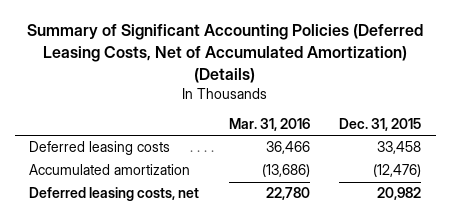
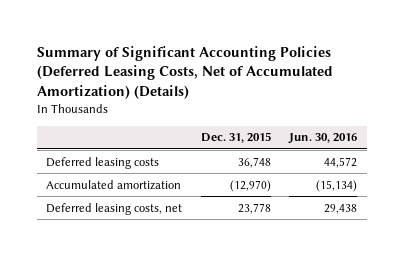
[228,118,310,132] Mar. 31, 2016 -> none
none -> [288,133,358,145] Jun. 30, 2016
[377,141,422,155] 33,458 -> [237,156,271,168] 36,748
[373,164,422,178] (12,476) -> [229,179,271,192] (12,970)
[377,187,422,201] 20,982 -> [237,202,271,214] 23,778

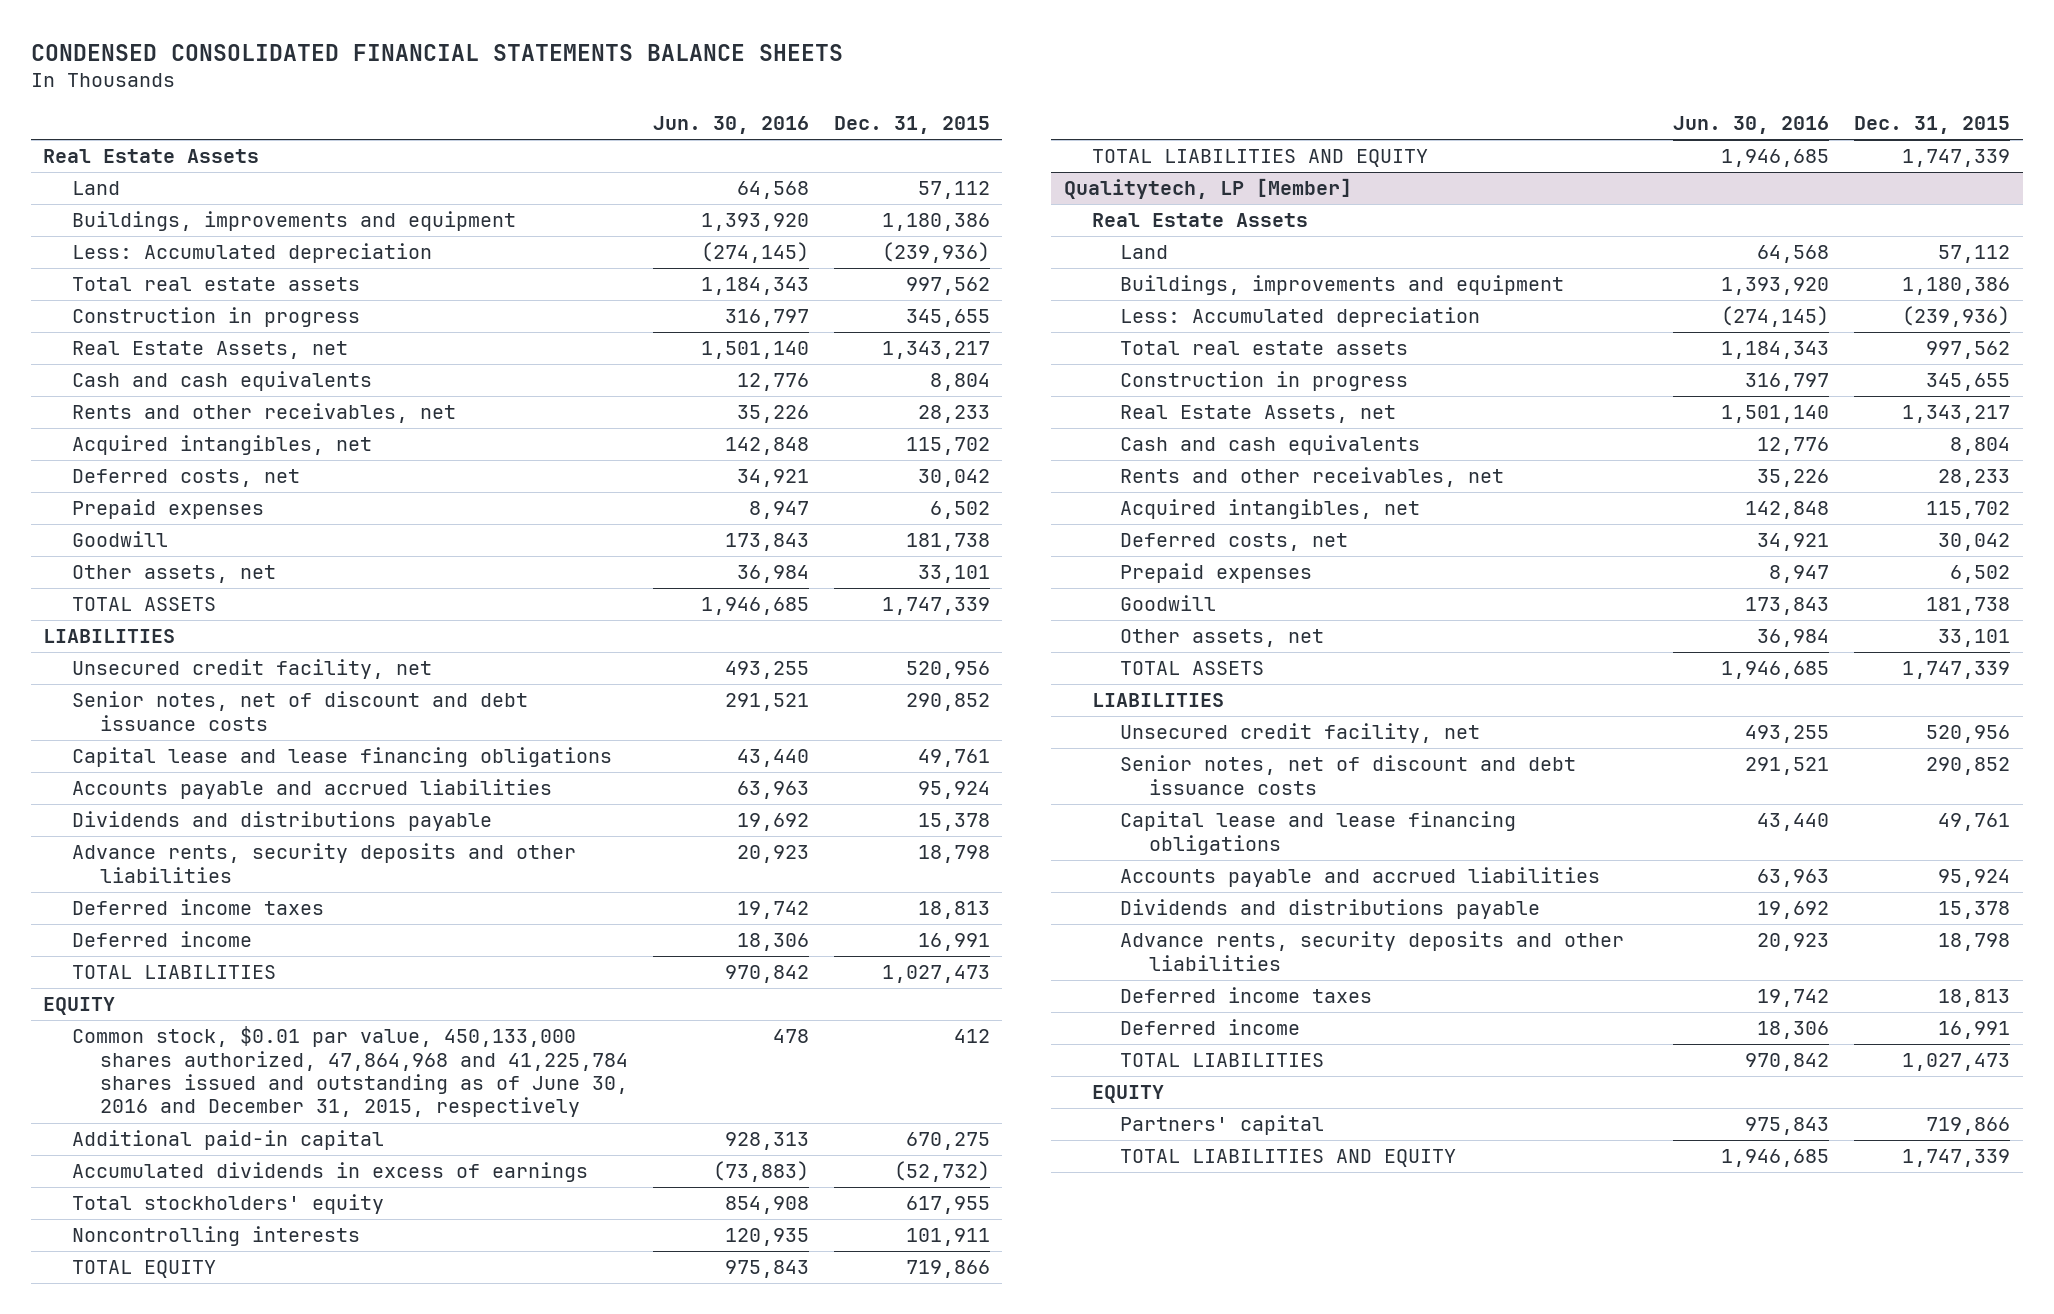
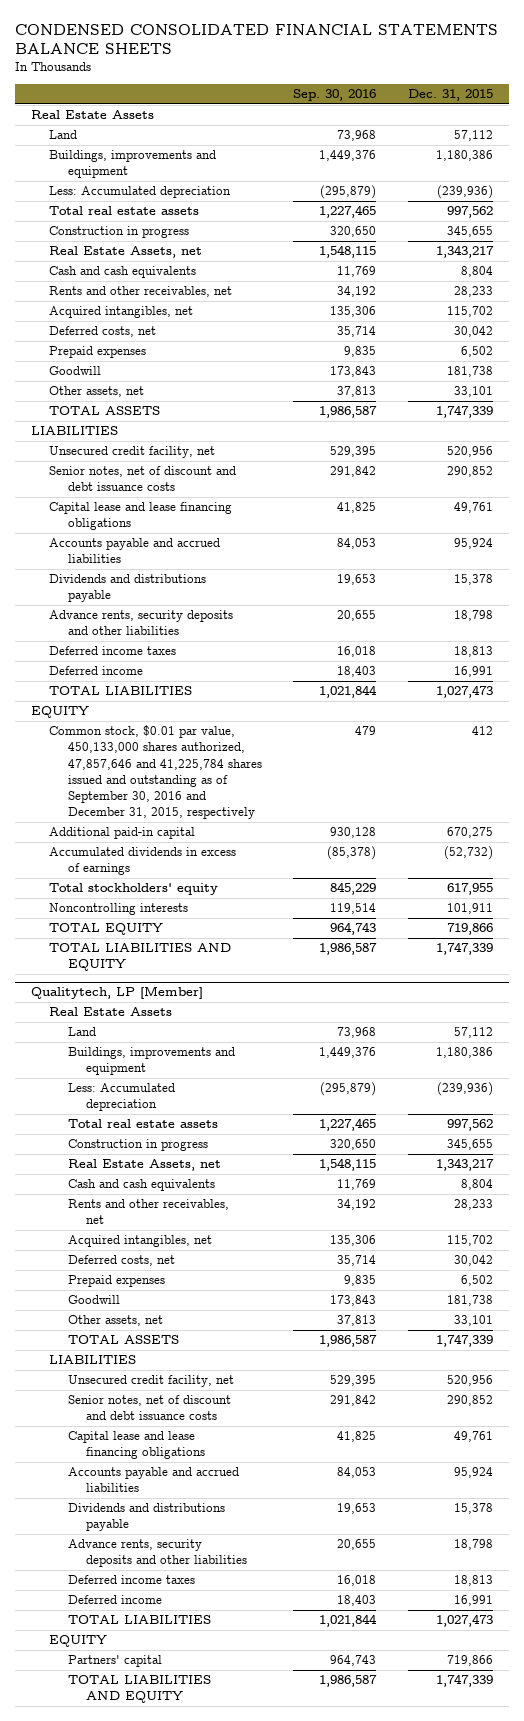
[653,116,810,135] Jun. 30, 2016 -> none
none -> [293,89,377,102] Sep. 30, 2016
[71,1026,629,1118] Common stock, $0.01 par value, 450,133,000 shares authorized, 47,864,968 and 41,225,784 shares issued and outstanding as of June 30, 2016 and December 31, 2015, respectively -> [49,725,262,819] Common stock, $0.01 par value, 450,133,000 shares authorized, 47,857,646 and 41,225,784 shares issued and outstanding as of September 30, 2016 and December 31, 2015, respectively

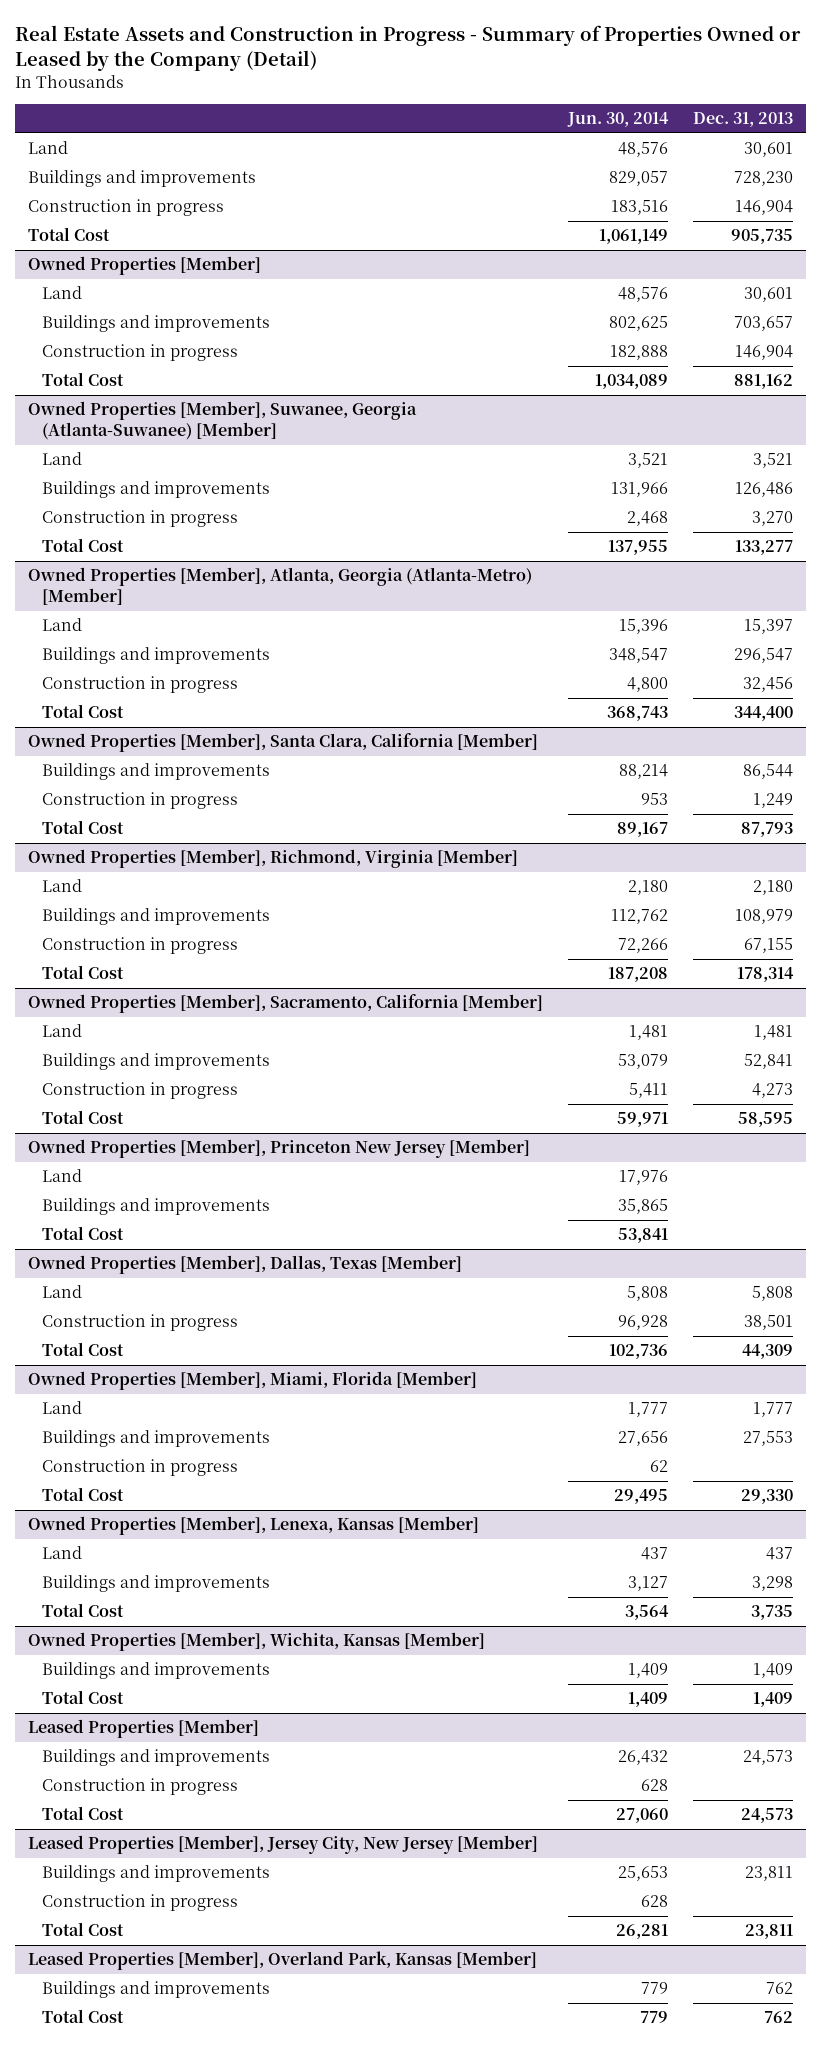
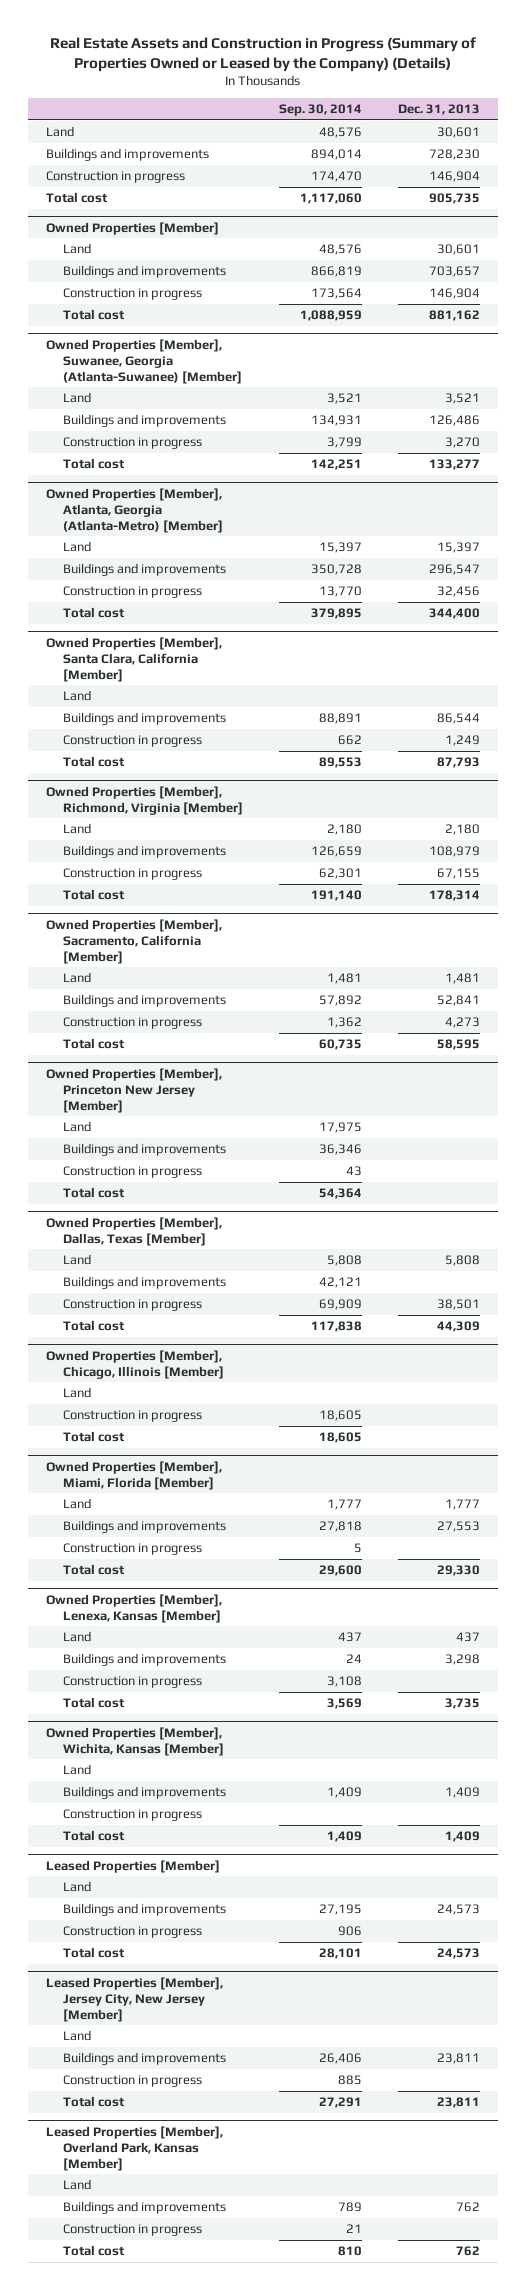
[15,24,802,71] Real Estate Assets and Construction in Progress - Summary of Properties Owned or Leased by the Company (Detail) -> [49,36,476,72] Real Estate Assets and Construction in Progress (Summary of Properties Owned or Leased by the Company) (Details)
[566,112,669,128] Jun. 30, 2014 -> none
none -> [278,104,362,117] Sep. 30, 2014
[27,227,110,242] Total Cost -> [46,191,109,203] Total cost
[42,372,125,387] Total Cost -> [62,308,125,320] Total cost
[42,538,125,553] Total Cost -> [62,457,125,469] Total cost
[42,704,125,719] Total Cost -> [62,606,125,618] Total cost
none -> [62,689,91,701] Land
[42,820,125,835] Total Cost -> [62,755,125,767] Total cost
[42,965,125,980] Total Cost -> [62,888,125,900] Total cost
[42,1110,125,1125] Total Cost -> [62,1037,125,1049] Total cost
none -> [62,1165,202,1178] Construction in progress
[42,1226,125,1241] Total Cost -> [62,1186,125,1198] Total cost
none -> [62,1275,226,1289] Buildings and improvements
[42,1342,125,1357] Total Cost -> [62,1319,125,1331] Total cost
none -> [46,1349,224,1379] Owned Properties [Member], Chicago, Illinois [Member]
none -> [62,1386,91,1398] Land
none -> [62,1409,202,1422] Construction in progress
none -> [62,1430,125,1442] Total cost
[42,1487,125,1502] Total Cost -> [62,1563,125,1575] Total cost
none -> [62,1675,202,1688] Construction in progress
[42,1603,125,1618] Total Cost -> [62,1696,125,1708] Total cost
none -> [62,1763,91,1775] Land
none -> [62,1808,202,1821] Construction in progress
[42,1690,125,1705] Total Cost -> [62,1829,125,1841] Total cost
none -> [62,1880,91,1892] Land
[42,1806,125,1821] Total Cost -> [62,1946,125,1958] Total cost
none -> [62,2029,91,2041] Land
[42,1922,125,1937] Total Cost -> [62,2095,125,2107] Total cost
none -> [62,2178,91,2190] Land
none -> [62,2223,202,2236] Construction in progress
[42,2009,125,2024] Total Cost -> [62,2244,125,2256] Total cost

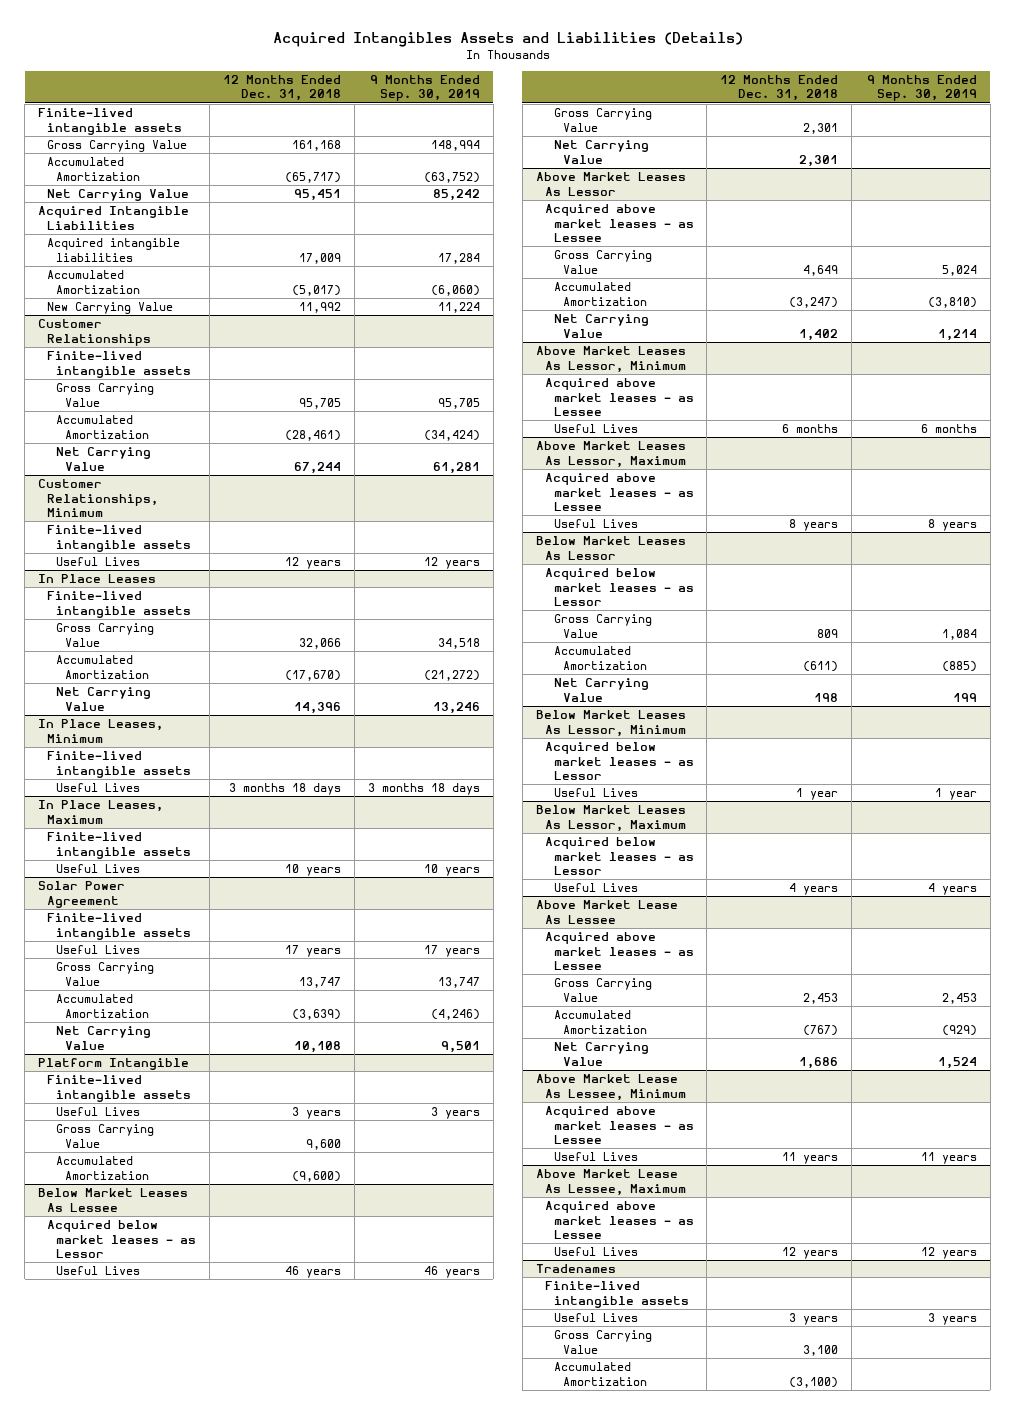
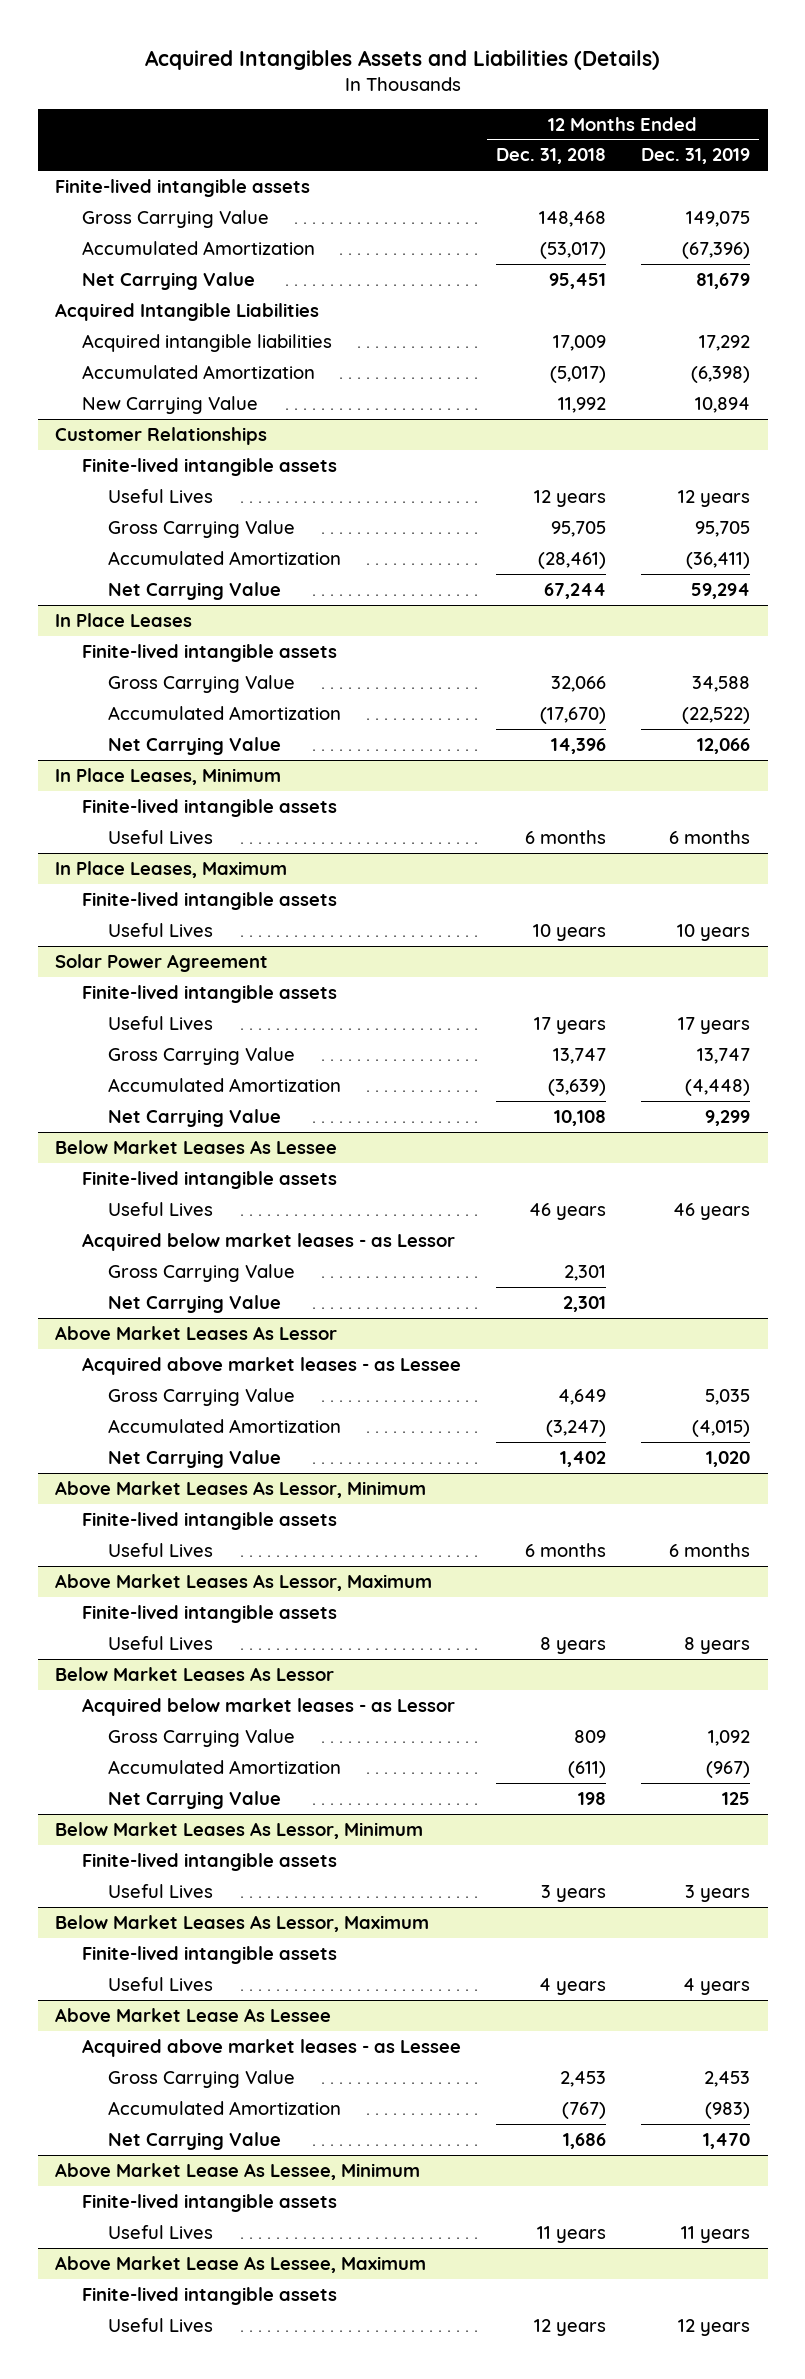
[369,74,480,102] 9 Months Ended Sep. 30, 2019 -> none
none -> [641,148,751,165] Dec. 31, 2019
[291,140,341,152] 161,168 -> [538,210,606,227] 148,468
[284,171,341,183] (65,717) -> [539,241,606,259] (53,017)
none -> [108,488,214,503] Useful Lives
[38,479,159,518] Customer Relationships, Minimum -> none
[47,525,192,552] Finite-lived intangible assets -> none
[56,557,141,567] Useful Lives -> none
[228,783,341,796] 3 months 18 days -> [524,829,606,844] 6 months
[38,1058,190,1071] Platform Intangible -> none
[47,1075,192,1102] Finite-lived intangible assets -> none
[56,1107,141,1117] Useful Lives -> none
[56,1124,155,1148] Gross Carrying Value -> none
[56,1156,150,1180] Accumulated Amortization -> none
none -> [81,1170,337,1189] Finite-lived intangible assets
[47,1220,197,1259] Acquired below market leases - as Lessor -> [81,1232,455,1251] Acquired below market leases - as Lessor
[544,378,694,417] Acquired above market leases - as Lessee -> none
none -> [81,1511,337,1530] Finite-lived intangible assets
[544,473,694,512] Acquired above market leases - as Lessee -> none
none -> [81,1604,337,1623] Finite-lived intangible assets
[544,742,694,781] Acquired below market leases - as Lessor -> none
none -> [81,1852,337,1871] Finite-lived intangible assets
[796,788,839,801] 1 year -> [540,1884,606,1902] 3 years
[544,837,694,876] Acquired below market leases - as Lessor -> none
none -> [81,1945,337,1964] Finite-lived intangible assets
[544,1106,694,1145] Acquired above market leases - as Lessee -> none
none -> [81,2193,337,2212] Finite-lived intangible assets
[544,1201,694,1240] Acquired above market leases - as Lessee -> none
[535,1264,616,1274] Tradenames -> none
[553,1313,638,1323] Useful Lives -> none
[553,1330,652,1354] Gross Carrying Value -> none
[553,1362,647,1386] Accumulated Amortization -> none
[553,1247,638,1257] Useful Lives -> [108,2317,214,2332] Useful Lives

